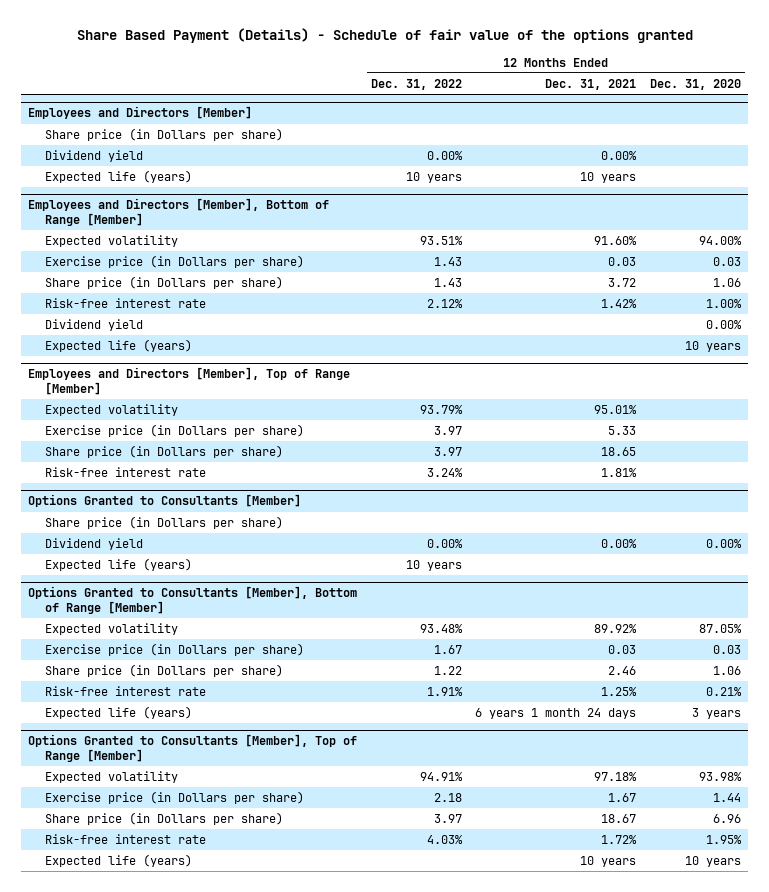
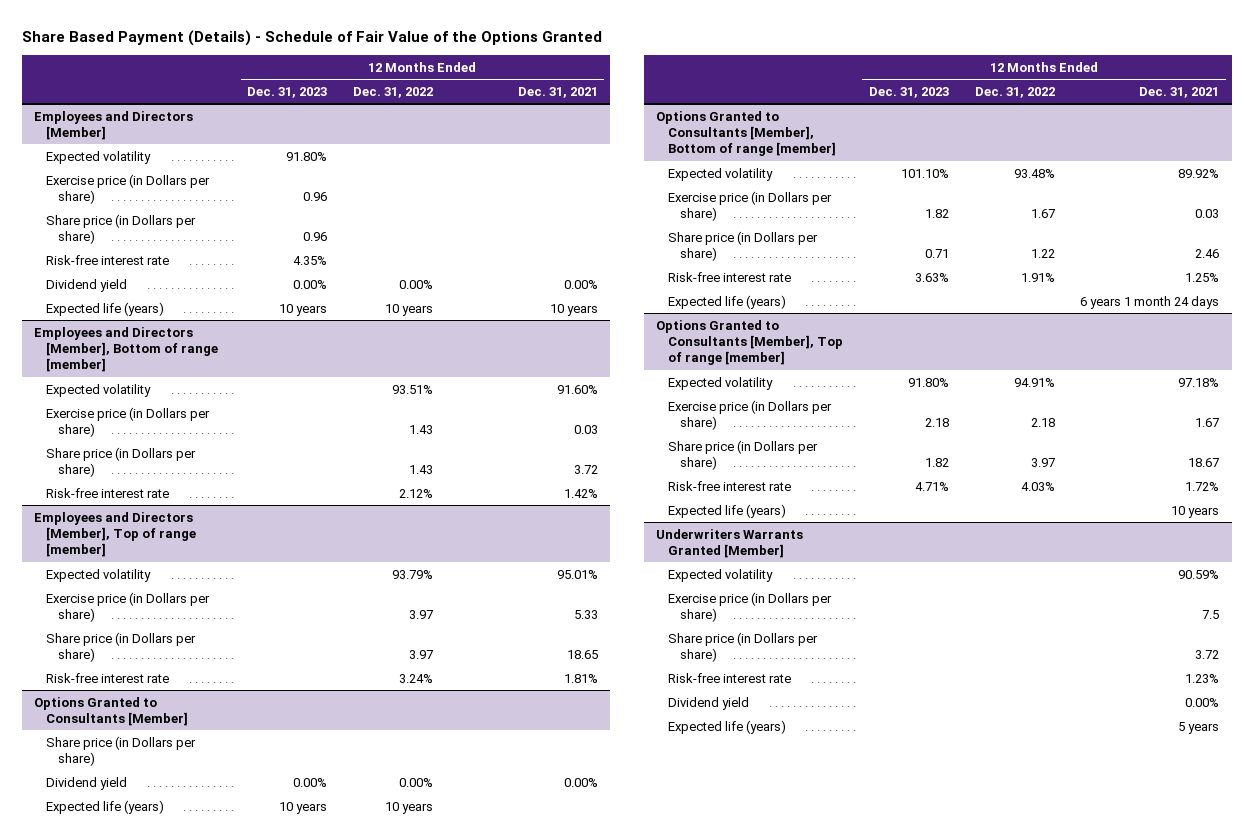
[76,27,693,43] Share Based Payment (Details) - Schedule of fair value of the options granted -> [21,30,602,47] Share Based Payment (Details) - Schedule of Fair Value of the Options Granted
[650,78,742,90] Dec. 31, 2020 -> none
none -> [246,87,327,99] Dec. 31, 2023
none -> [46,150,152,164] Expected volatility
none -> [46,173,211,205] Exercise price (in Dollars per share)
none -> [46,254,170,265] Risk-free interest rate
[27,198,329,227] Employees and Directors [Member], Bottom of Range [Member] -> [34,326,219,373] Employees and Directors [Member], Bottom of range [member]
[45,318,144,331] Dividend yield -> none
[45,338,193,352] Expected life (years) -> none
[27,367,350,396] Employees and Directors [Member], Top of Range [Member] -> [34,511,197,558] Employees and Directors [Member], Top of range [member]
[27,586,357,615] Options Granted to Consultants [Member], Bottom of Range [Member] -> [656,110,837,157] Options Granted to Consultants [Member], Bottom of range [member]
[27,734,357,763] Options Granted to Consultants [Member], Top of Range [Member] -> [656,319,844,366] Options Granted to Consultants [Member], Top of range [member]
none -> [656,528,804,559] Underwriters Warrants Granted [Member]
none -> [668,568,774,582] Expected volatility
none -> [668,591,833,623] Exercise price (in Dollars per share)
none -> [668,631,819,663] Share price (in Dollars per share)
none -> [668,672,792,683] Risk-free interest rate
none -> [668,696,750,710] Dividend yield
none -> [668,719,787,734] Expected life (years)

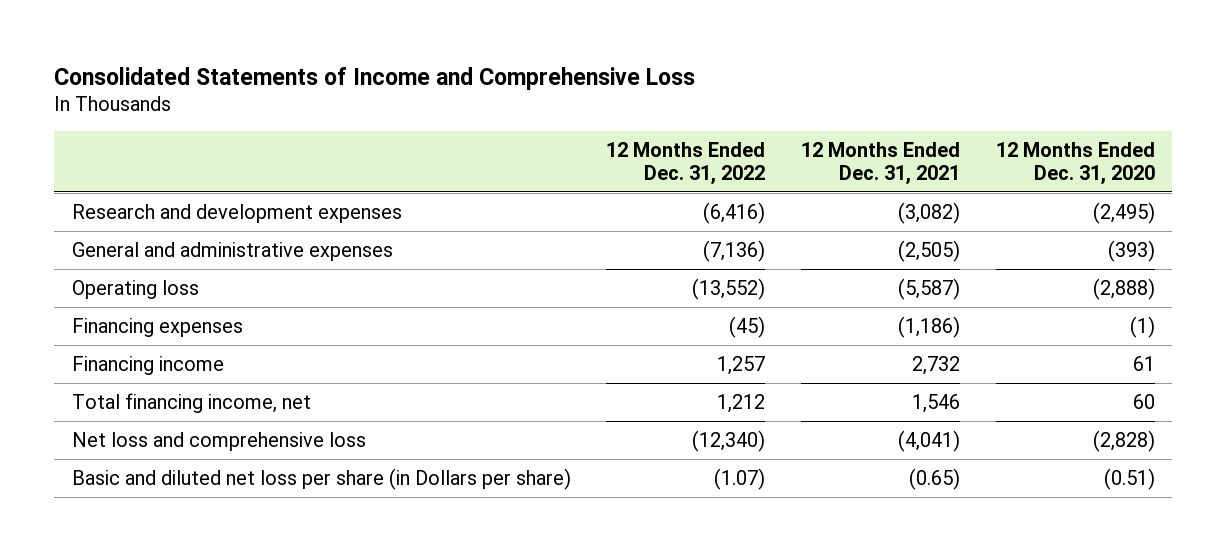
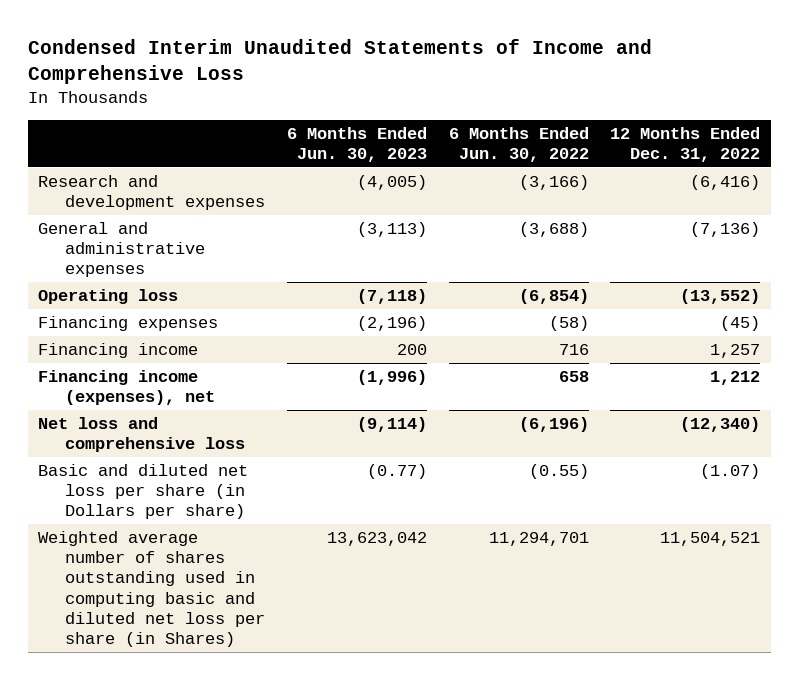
[53,66,695,90] Consolidated Statements of Income and Comprehensive Loss -> [27,38,652,85] Condensed Interim Unaudited Statements of Income and Comprehensive Loss
[800,142,960,186] 12 Months Ended Dec. 31, 2021 -> none
[995,142,1155,186] 12 Months Ended Dec. 31, 2020 -> none
none -> [286,126,427,163] 6 Months Ended Jun. 30, 2023
none -> [448,126,589,163] 6 Months Ended Jun. 30, 2022
[71,392,311,413] Total financing income, net -> [38,369,216,406] Financing income (expenses), net
none -> [38,530,266,647] Weighted average number of shares outstanding used in computing basic and diluted net loss per share (in Shares)

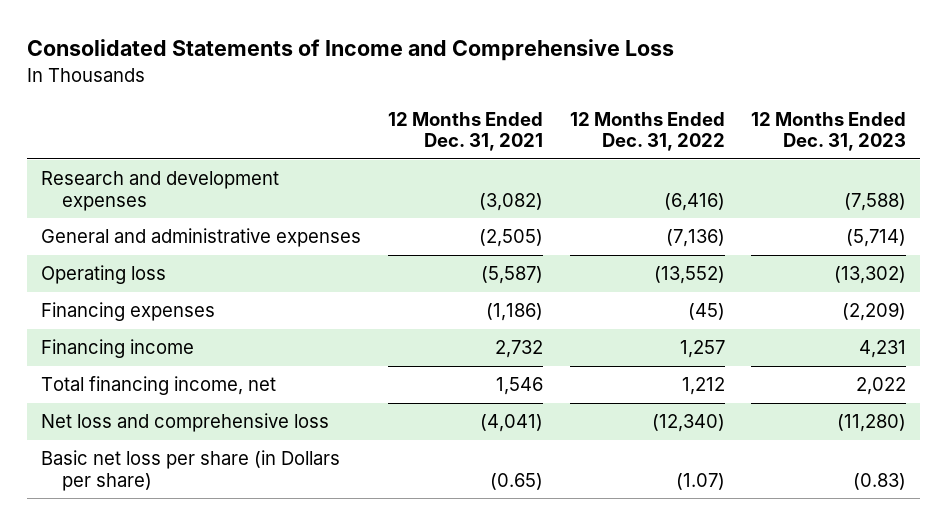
[27,38,652,85] Condensed Interim Unaudited Statements of Income and Comprehensive Loss -> [27,39,675,62] Consolidated Statements of Income and Comprehensive Loss
[286,126,427,163] 6 Months Ended Jun. 30, 2023 -> none
[448,126,589,163] 6 Months Ended Jun. 30, 2022 -> none
none -> [387,111,543,152] 12 Months Ended Dec. 31, 2021
none -> [751,111,907,152] 12 Months Ended Dec. 31, 2023
[38,369,216,406] Financing income (expenses), net -> [40,376,276,396] Total financing income, net
[38,530,266,647] Weighted average number of shares outstanding used in computing basic and diluted net loss per share (in Shares) -> none
[38,463,249,520] Basic and diluted net loss per share (in Dollars per share) -> [40,450,340,492] Basic net loss per share (in Dollars per share)

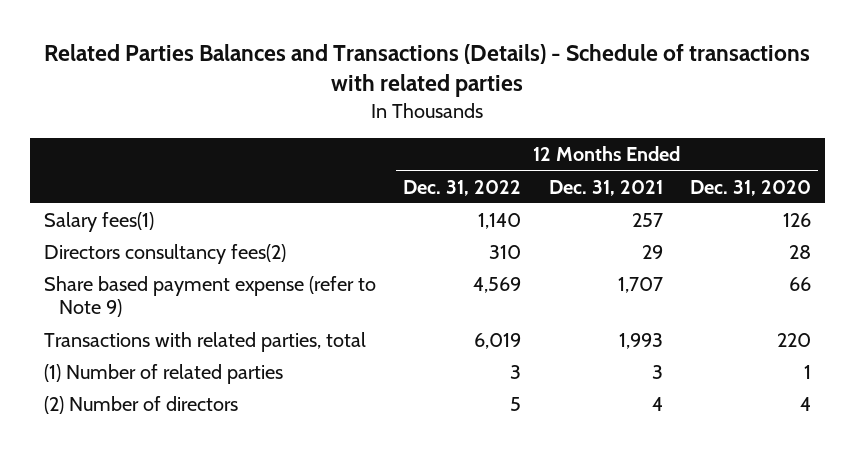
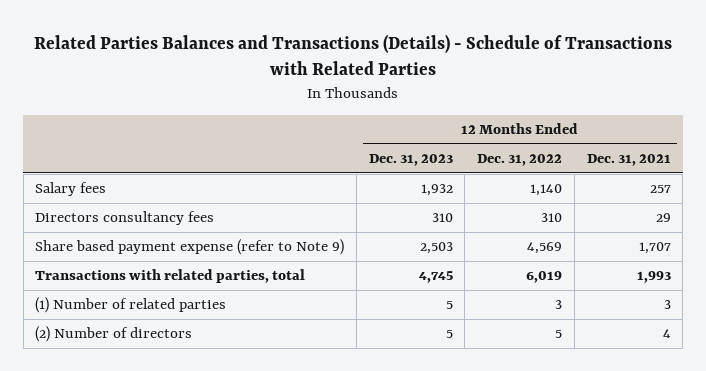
[44,43,811,98] Related Parties Balances and Transactions (Details) - Schedule of transactions with related parties -> [33,34,672,76] Related Parties Balances and Transactions (Details) - Schedule of Transactions with Related Parties
[690,179,812,196] Dec. 31, 2020 -> none
none -> [368,154,453,167] Dec. 31, 2023
[43,212,154,233] Salary fees(1) -> [35,182,107,197] Salary fees
[43,244,286,265] Directors consultancy fees(2) -> [35,211,215,226] Directors consultancy fees

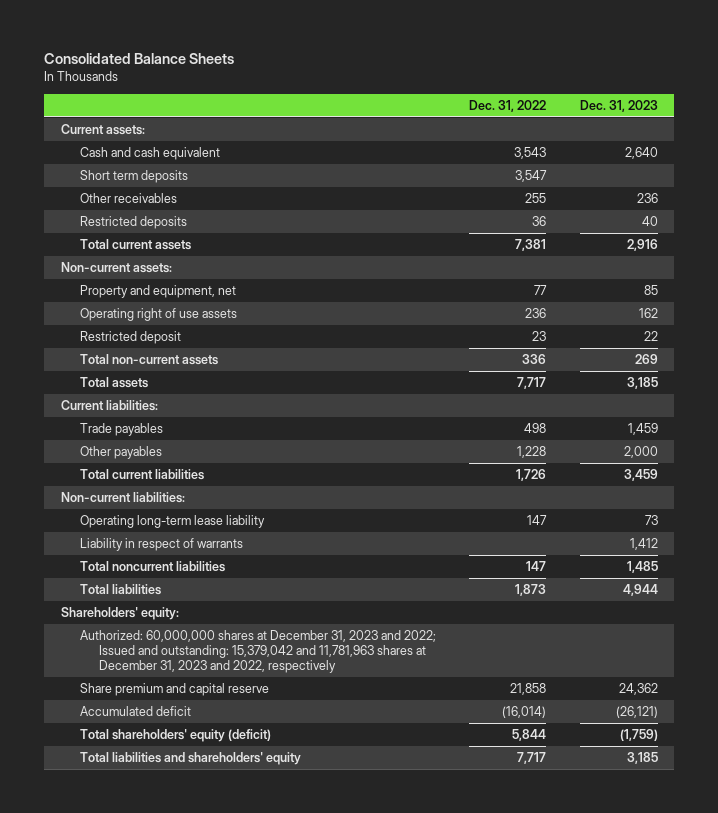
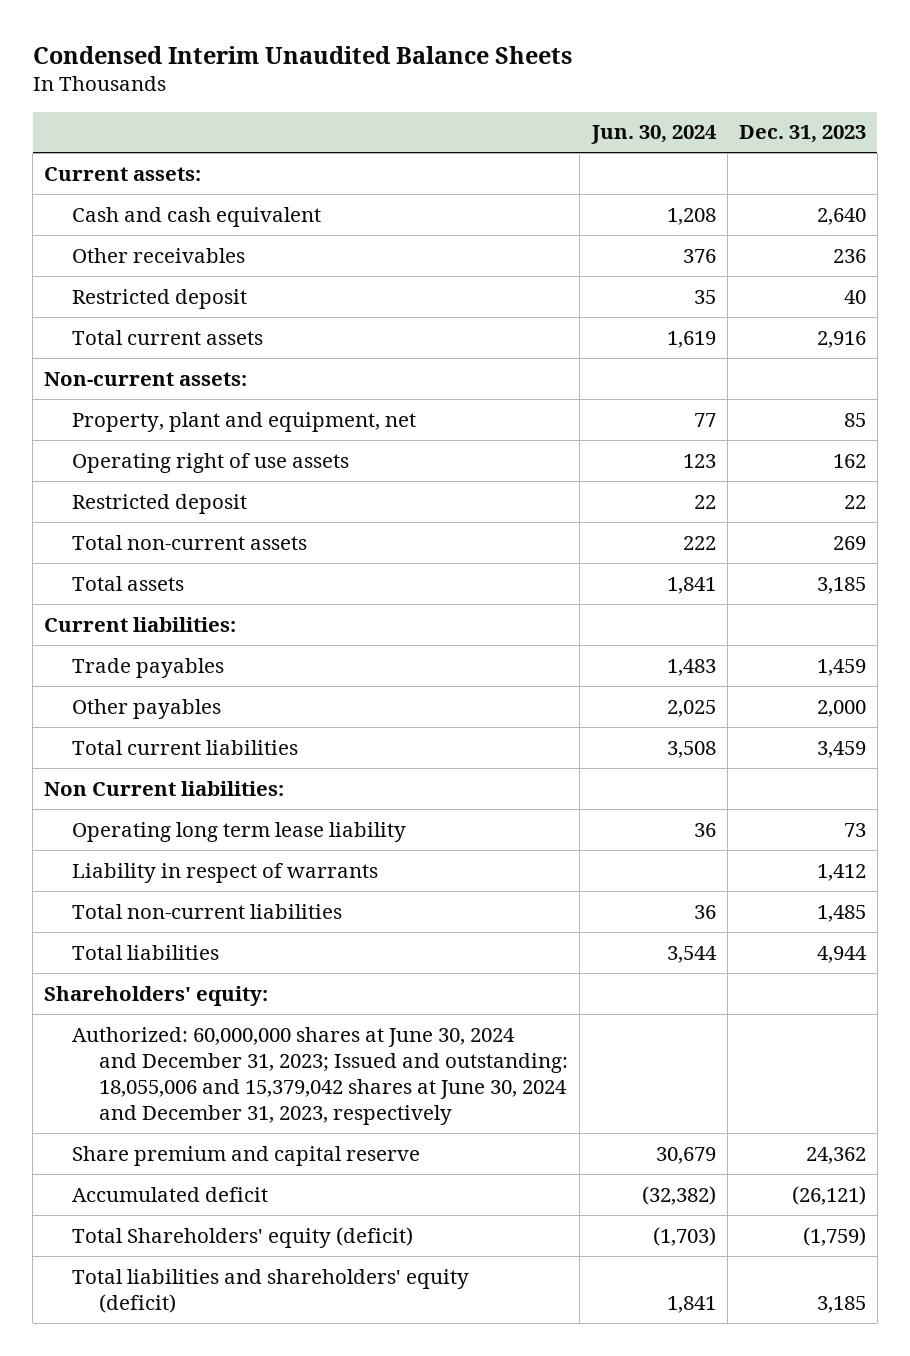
[44,52,235,64] Consolidated Balance Sheets -> [32,46,572,65] Condensed Interim Unaudited Balance Sheets
[469,99,547,112] Dec. 31, 2022 -> none
none -> [590,125,717,145] Jun. 30, 2024
[80,169,189,183] Short term deposits -> none
[80,215,188,229] Restricted deposits -> [71,288,247,309] Restricted deposit
[80,284,237,298] Property and equipment, net -> [71,411,416,432] Property, plant and equipment, net
[60,491,185,503] Non-current liabilities: -> [44,780,285,796] Non Current liabilities:
[80,514,266,528] Operating long-term lease liability -> [71,821,406,842] Operating long term lease liability
[80,560,226,572] Total noncurrent liabilities -> [71,903,342,919] Total non-current liabilities
[80,629,437,674] Authorized: 60,000,000 shares at December 31, 2023 and 2022; Issued and outstanding: 15,379,042 and 11,781,963 shares at December 31, 2023 and 2022, respectively -> [71,1026,569,1126] Authorized: 60,000,000 shares at June 30, 2024 and December 31, 2023; Issued and outstanding: 18,055,006 and 15,379,042 shares at June 30, 2024 and December 31, 2023, respectively
[80,728,272,742] Total shareholders' equity (deficit) -> [71,1226,413,1248] Total Shareholders' equity (deficit)
[80,751,302,765] Total liabilities and shareholders' equity -> [71,1268,469,1313] Total liabilities and shareholders' equity (deficit)

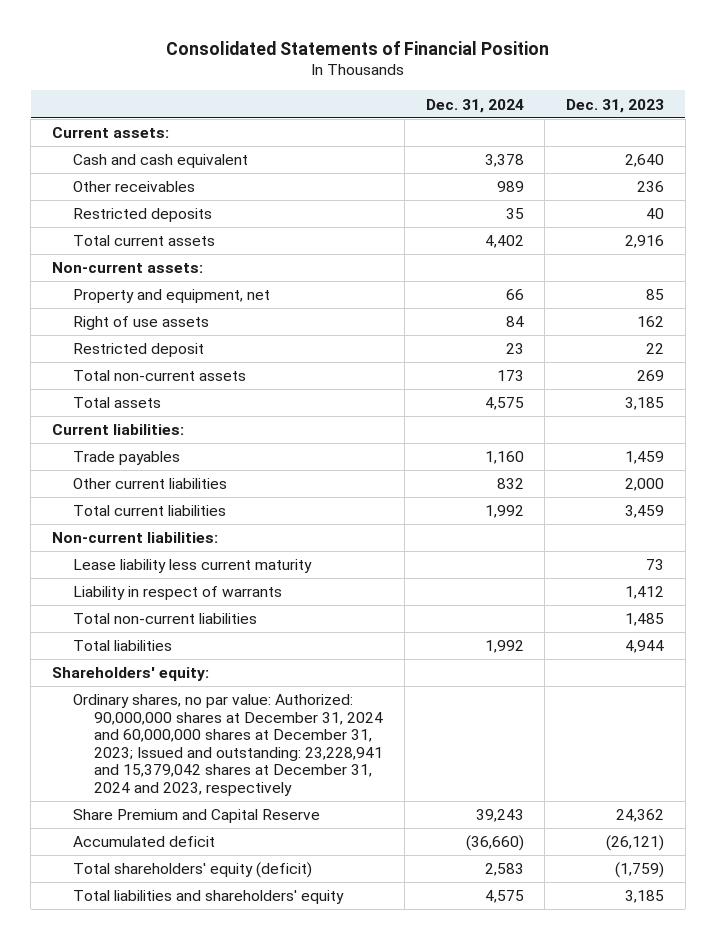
[32,46,572,65] Condensed Interim Unaudited Balance Sheets -> [165,40,549,55] Consolidated Statements of Financial Position
[590,125,717,145] Jun. 30, 2024 -> none
none -> [425,98,524,113] Dec. 31, 2024
[71,288,247,309] Restricted deposit -> [73,208,213,223] Restricted deposits
[71,411,416,432] Property, plant and equipment, net -> [73,289,271,304] Property and equipment, net
[71,452,349,473] Operating right of use assets -> [73,316,210,331] Right of use assets
[71,698,221,719] Other payables -> none
none -> [73,478,228,490] Other current liabilities
[44,780,285,796] Non Current liabilities: -> [52,532,219,544] Non-current liabilities:
[71,821,406,842] Operating long term lease liability -> [73,559,313,574] Lease liability less current maturity
[71,1026,569,1126] Authorized: 60,000,000 shares at June 30, 2024 and December 31, 2023; Issued and outstanding: 18,055,006 and 15,379,042 shares at June 30, 2024 and December 31, 2023, respectively -> [73,694,384,797] Ordinary shares, no par value: Authorized: 90,000,000 shares at December 31, 2024 and 60,000,000 shares at December 31, 2023; Issued and outstanding: 23,228,941 and 15,379,042 shares at December 31, 2024 and 2023, respectively
[71,1145,420,1166] Share premium and capital reserve -> [73,809,321,824] Share Premium and Capital Reserve
[71,1226,413,1248] Total Shareholders' equity (deficit) -> [73,862,313,879] Total shareholders' equity (deficit)
[71,1268,469,1313] Total liabilities and shareholders' equity (deficit) -> [73,890,345,905] Total liabilities and shareholders' equity

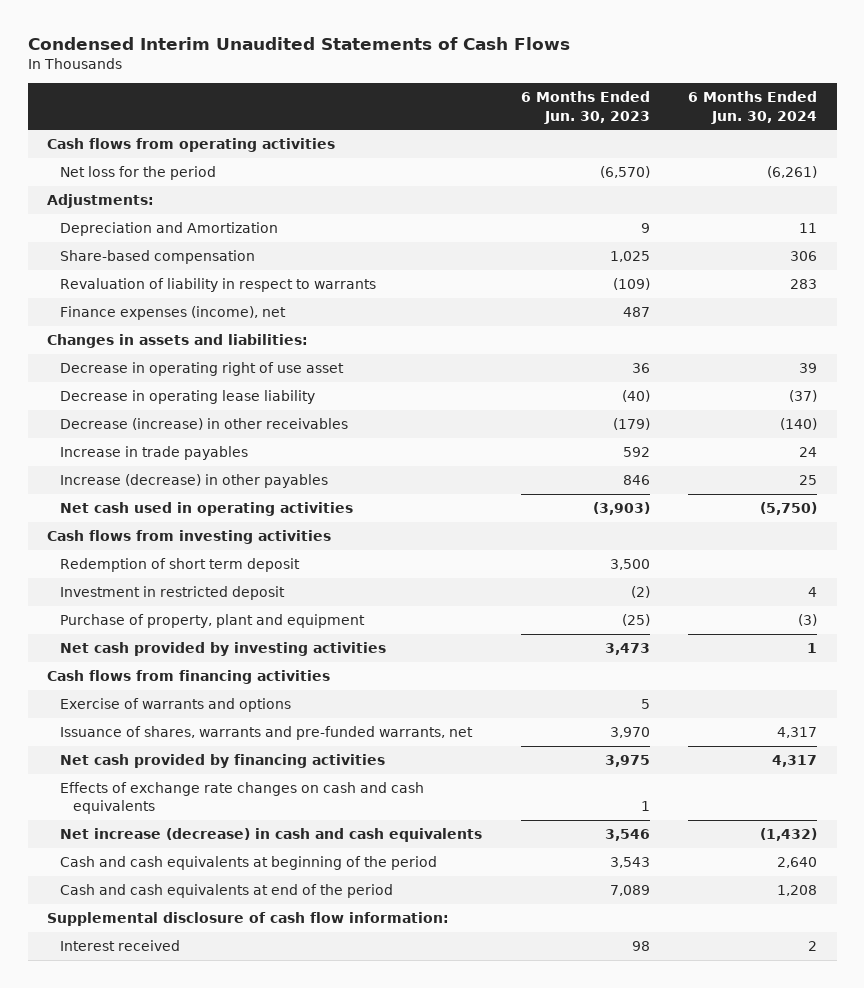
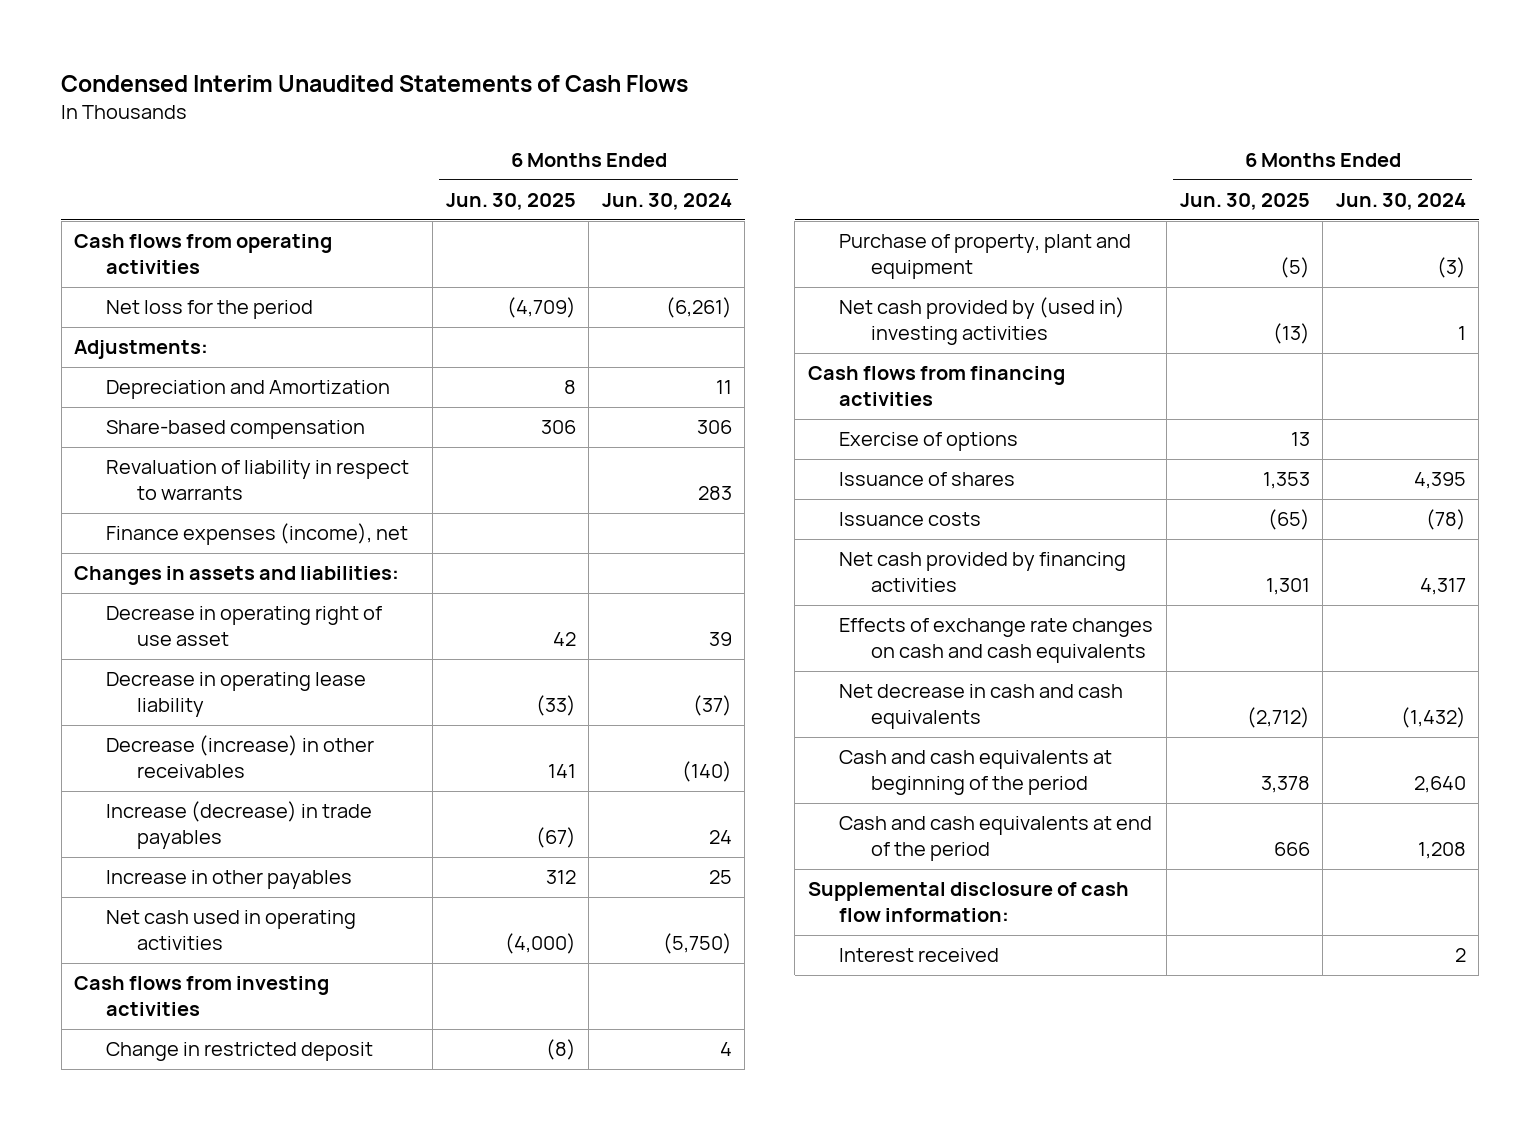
[520,91,650,124] 6 Months Ended Jun. 30, 2023 -> none
none -> [445,193,576,211] Jun. 30, 2025
[60,446,249,461] Increase in trade payables -> [105,801,372,850] Increase (decrease) in trade payables
[60,474,329,489] Increase (decrease) in other payables -> [105,870,352,890] Increase in other payables
[60,558,301,573] Redemption of short term deposit -> none
[60,586,286,601] Investment in restricted deposit -> [105,1042,373,1062] Change in restricted deposit
[60,642,387,657] Net cash provided by investing activities -> [839,297,1126,346] Net cash provided by (used in) investing activities
[60,698,292,713] Exercise of warrants and options -> [839,432,1019,452] Exercise of options
[60,726,474,741] Issuance of shares, warrants and pre-funded warrants, net -> [839,472,1016,487] Issuance of shares
[777,727,818,739] 4,317 -> [1413,472,1466,490] 4,395
none -> [839,512,982,527] Issuance costs
[60,828,483,843] Net increase (decrease) in cash and cash equivalents -> [839,684,1124,730] Net decrease in cash and cash equivalents

